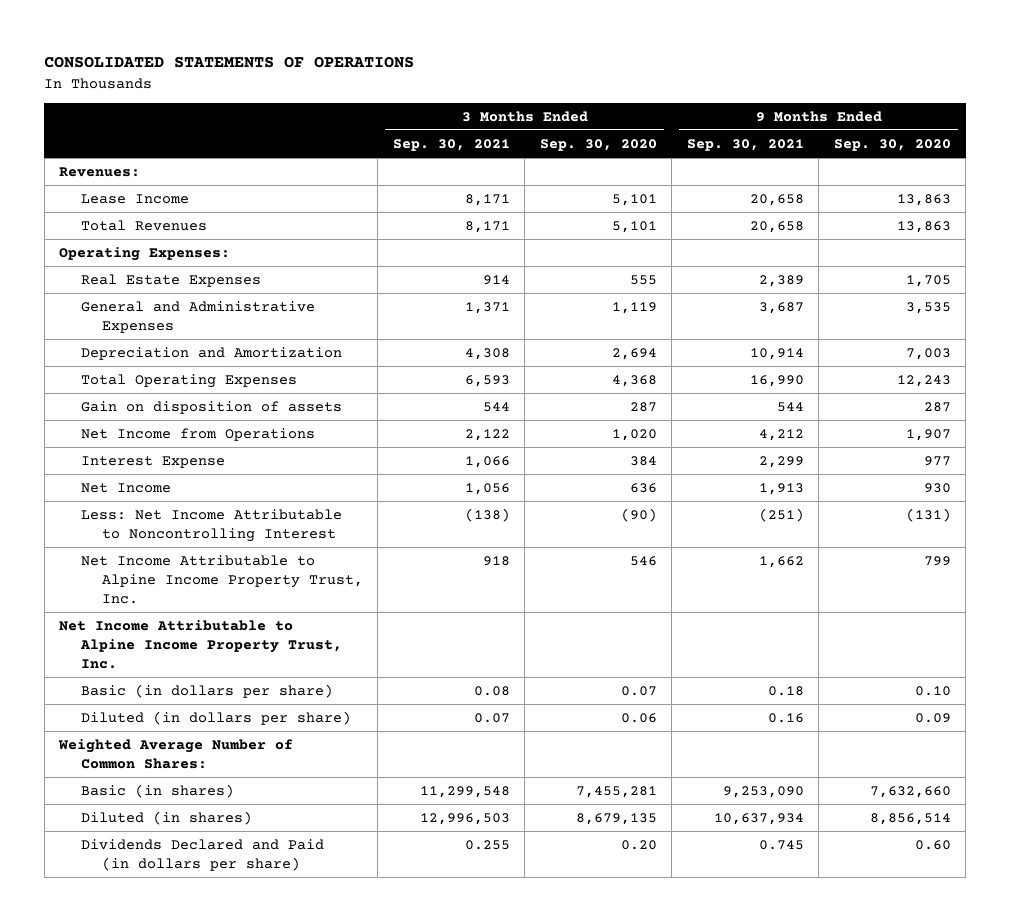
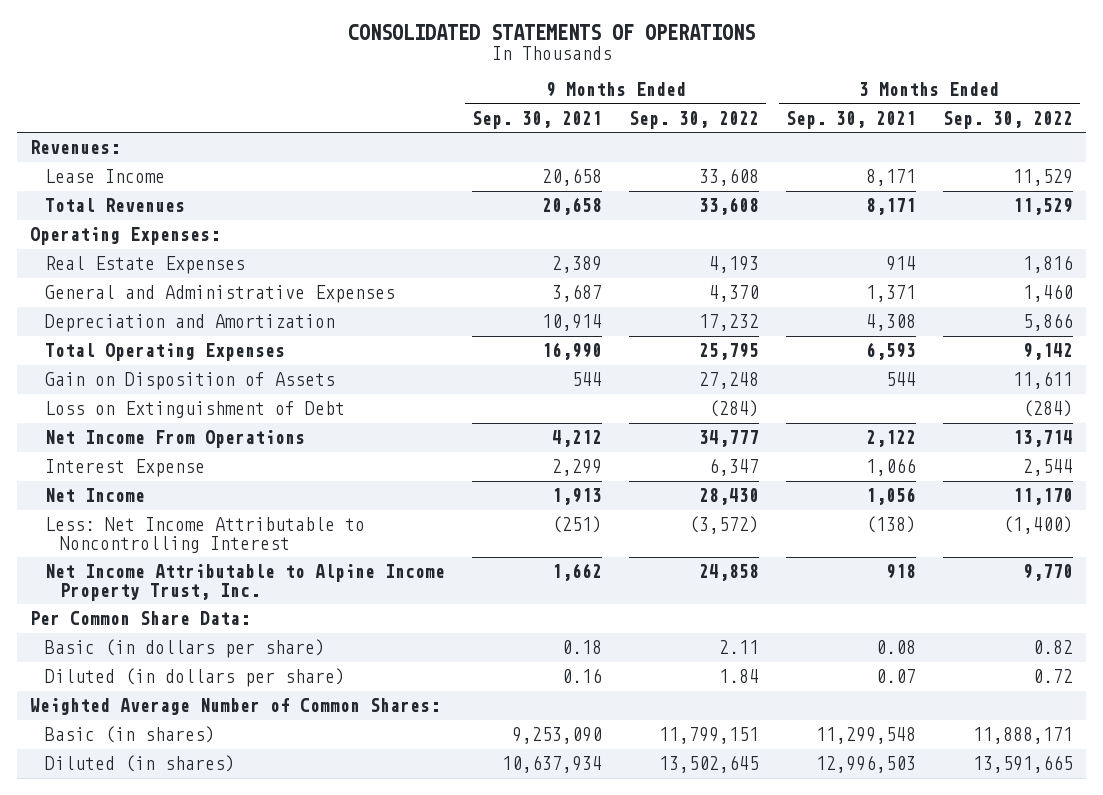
[539,139,657,152] Sep. 30, 2020 -> none
[833,139,951,152] Sep. 30, 2020 -> none
none -> [629,110,760,129] Sep. 30, 2022
none -> [942,110,1073,129] Sep. 30, 2022
[80,401,342,415] Gain on disposition of assets -> [45,372,336,391] Gain on Disposition of Assets
none -> [45,401,346,419] Loss on Extinguishment of Debt
[80,428,315,442] Net Income from Operations -> [45,430,306,449] Net Income From Operations
[59,620,342,669] Net Income Attributable to Alpine Income Property Trust, Inc. -> none
none -> [30,611,251,626] Per Common Share Data:
[80,839,324,871] Dividends Declared and Paid (in dollars per share) -> none

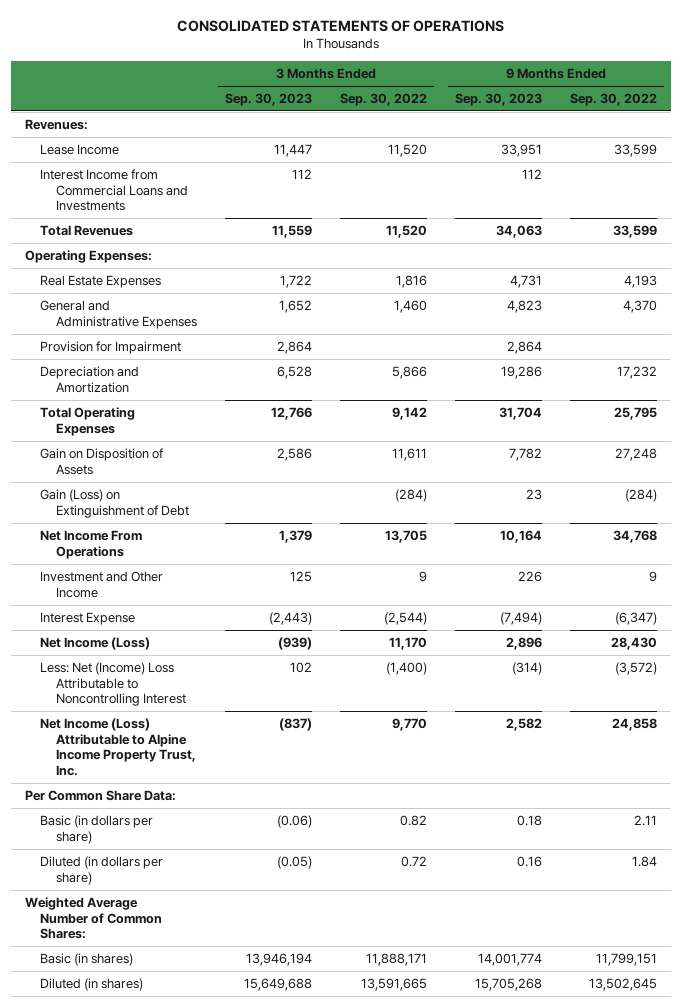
[472,110,603,129] Sep. 30, 2021 -> none
[785,110,916,129] Sep. 30, 2021 -> none
none -> [224,93,312,107] Sep. 30, 2023
none -> [454,93,542,107] Sep. 30, 2023
[699,168,760,187] 33,608 -> [614,144,658,158] 33,599
[1012,169,1073,187] 11,529 -> [387,144,427,158] 11,520
none -> [40,169,188,212] Interest Income from Commercial Loans and Investments
[699,197,760,216] 33,608 -> [613,225,658,239] 33,599
[1012,198,1073,216] 11,529 -> [385,225,427,239] 11,520
none -> [40,341,182,355] Provision for Impairment
[45,401,346,419] Loss on Extinguishment of Debt -> [40,489,189,518] Gain (Loss) on Extinguishment of Debt
[699,430,760,448] 34,777 -> [613,530,658,544] 34,768
[1012,430,1073,448] 13,714 -> [384,530,427,544] 13,705
none -> [40,571,164,598] Investment and Other Income
[709,458,760,477] 6,347 -> [615,612,658,626] (6,347)
[1022,459,1073,477] 2,544 -> [383,612,427,626] (2,544)
[45,488,146,503] Net Income -> [40,637,151,651] Net Income (Loss)
[45,517,366,553] Less: Net Income Attributable to Noncontrolling Interest -> [40,662,186,707] Less: Net (Income) Loss Attributable to Noncontrolling Interest
[45,564,446,601] Net Income Attributable to Alpine Income Property Trust, Inc. -> [40,718,196,776] Net Income (Loss) Attributable to Alpine Income Property Trust, Inc.

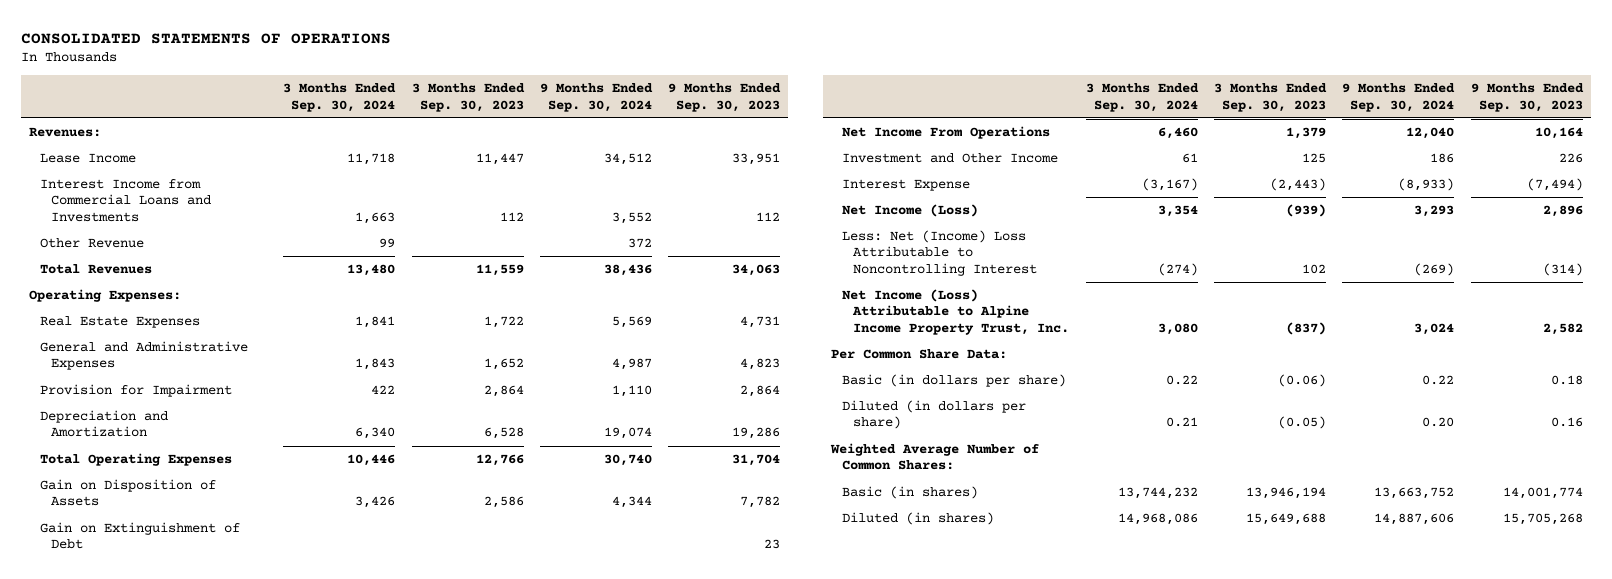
[339,93,427,107] Sep. 30, 2022 -> none
[570,93,658,107] Sep. 30, 2022 -> none
none -> [283,83,397,112] 3 Months Ended Sep. 30, 2024
none -> [540,83,654,112] 9 Months Ended Sep. 30, 2024
none -> [40,238,145,249] Other Revenue
[40,489,189,518] Gain (Loss) on Extinguishment of Debt -> [40,522,241,550] Gain on Extinguishment of Debt

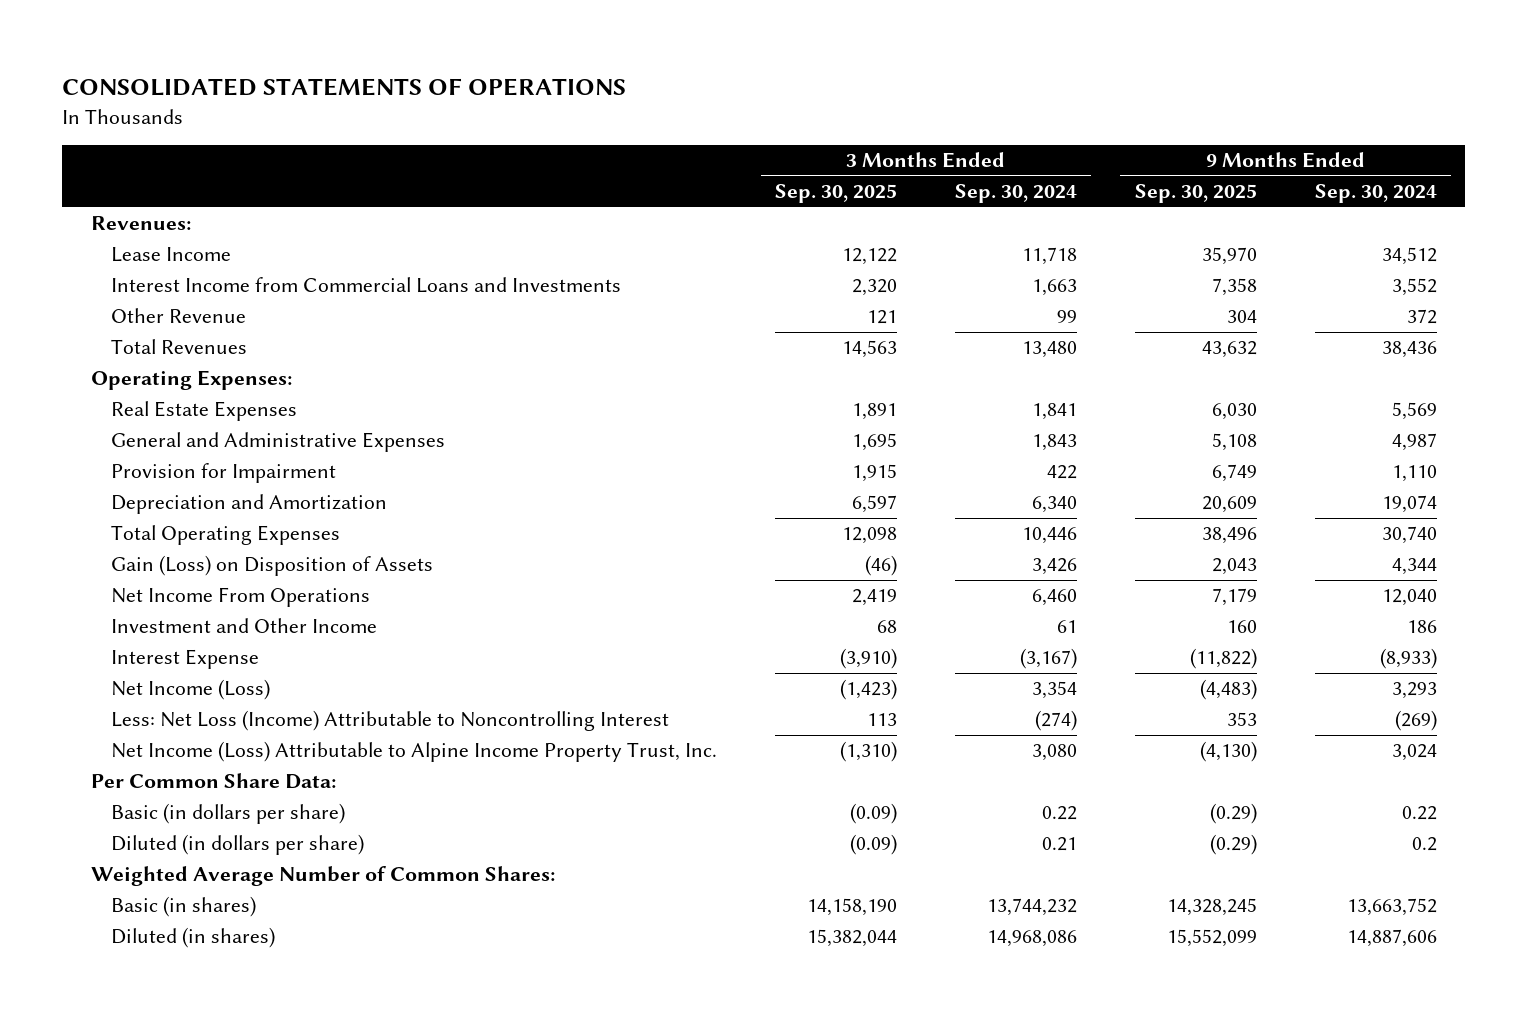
[411,83,525,112] 3 Months Ended Sep. 30, 2023 -> none
[668,83,782,112] 9 Months Ended Sep. 30, 2023 -> none
none -> [775,184,898,204] Sep. 30, 2025
none -> [1134,184,1257,204] Sep. 30, 2025
[40,522,241,550] Gain on Extinguishment of Debt -> none
[40,479,217,507] Gain on Disposition of Assets -> [111,555,434,577] Gain (Loss) on Disposition of Assets
[842,230,1038,276] Less: Net (Income) Loss Attributable to Noncontrolling Interest -> [111,710,670,732] Less: Net Loss (Income) Attributable to Noncontrolling Interest
[1422,417,1455,428] 0.20 -> [1411,837,1437,852] 0.2

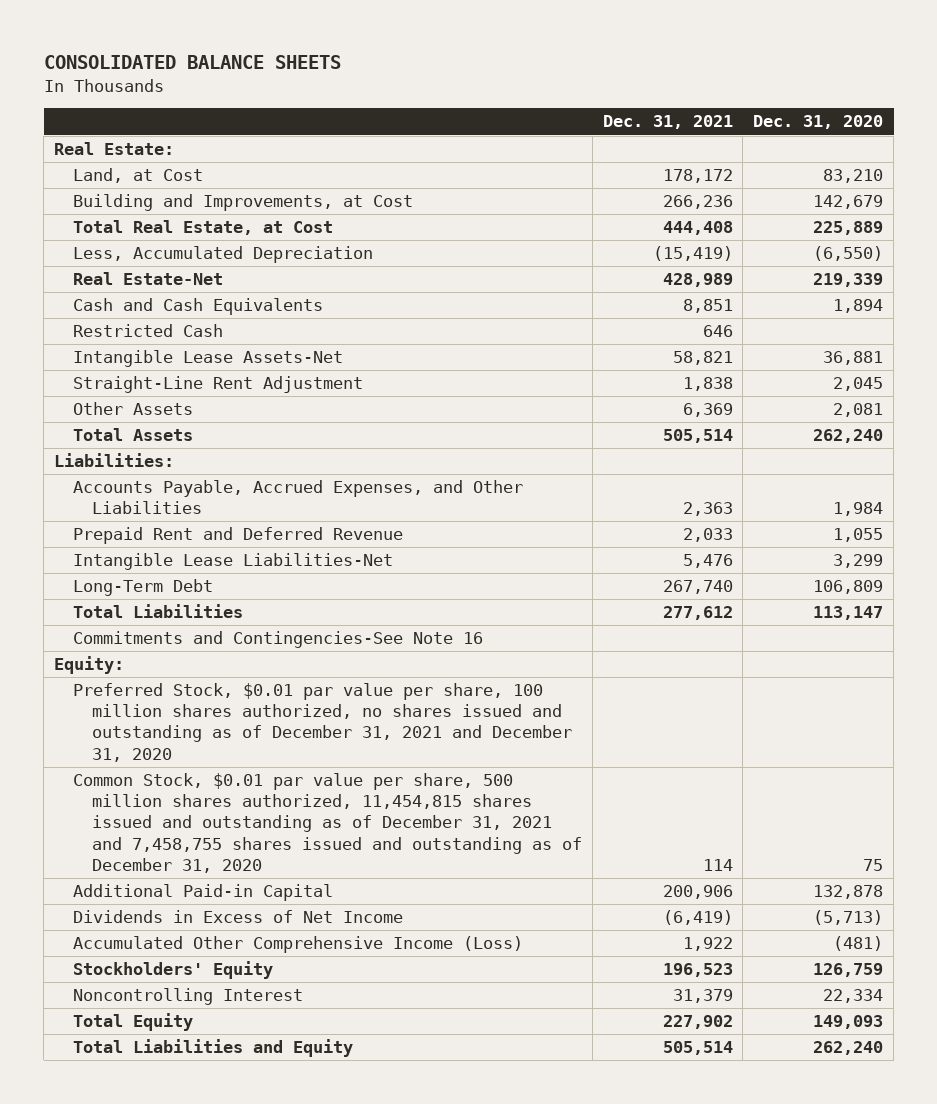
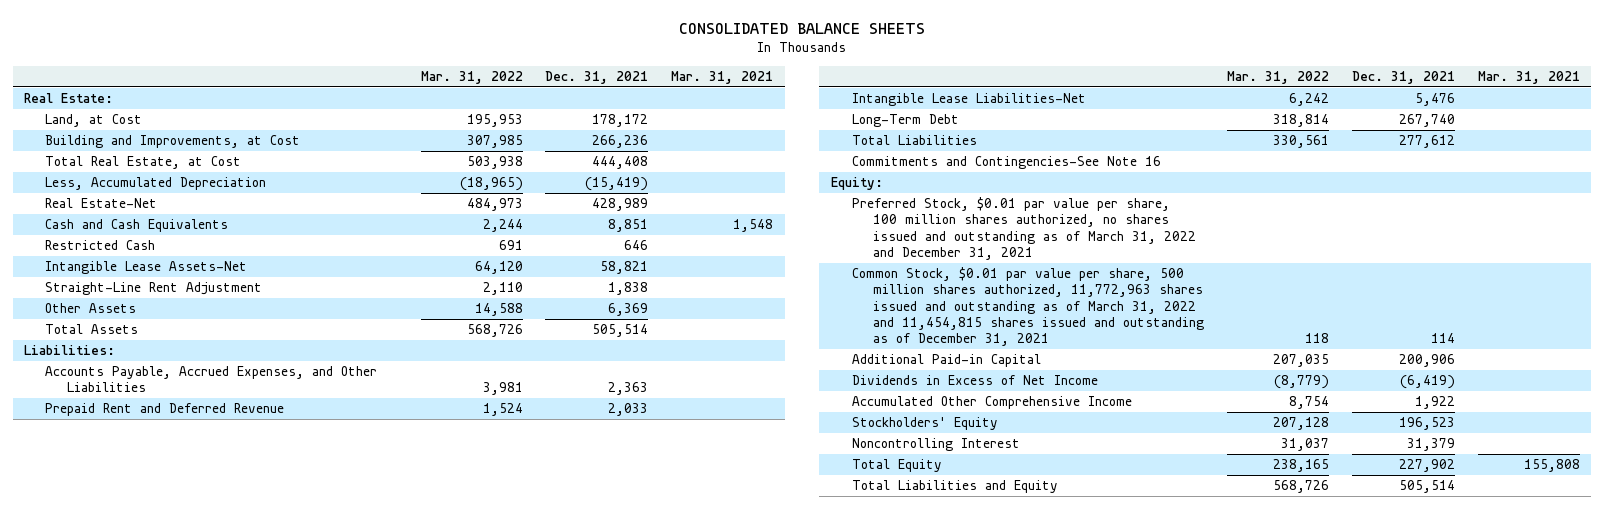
[753,115,884,130] Dec. 31, 2020 -> none
none -> [420,71,523,85] Mar. 31, 2022
none -> [671,71,774,85] Mar. 31, 2021
[72,683,572,762] Preferred Stock, $0.01 par value per share, 100 million shares authorized, no shares issued and outstanding as of December 31, 2021 and December 31, 2020 -> [851,197,1197,260] Preferred Stock, $0.01 par value per share, 100 million shares authorized, no shares issued and outstanding as of March 31, 2022 and December 31, 2021
[72,773,582,873] Common Stock, $0.01 par value per share, 500 million shares authorized, 11,454,815 shares issued and outstanding as of December 31, 2021 and 7,458,755 shares issued and outstanding as of December 31, 2020 -> [851,267,1205,347] Common Stock, $0.01 par value per share, 500 million shares authorized, 11,772,963 shares issued and outstanding as of March 31, 2022 and 11,454,815 shares issued and outstanding as of December 31, 2021
[72,936,523,954] Accumulated Other Comprehensive Income (Loss) -> [851,396,1132,410] Accumulated Other Comprehensive Income

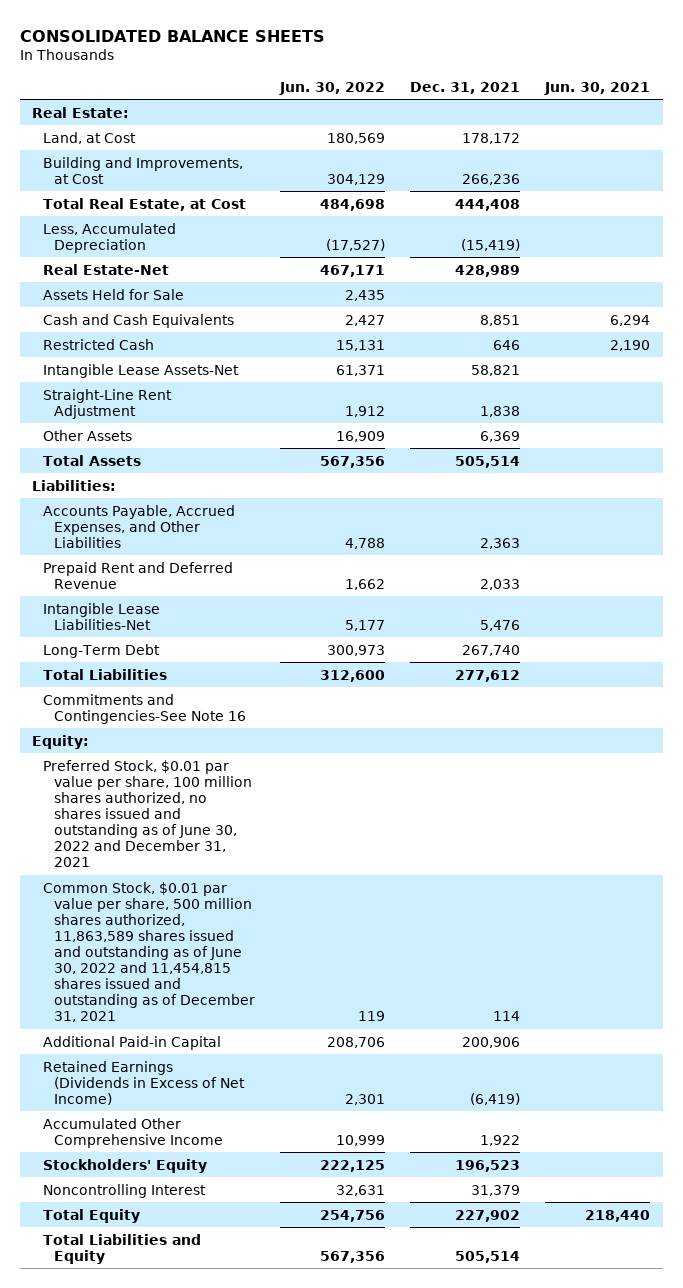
[420,71,523,85] Mar. 31, 2022 -> none
[671,71,774,85] Mar. 31, 2021 -> none
none -> [279,82,386,96] Jun. 30, 2022
none -> [544,82,651,96] Jun. 30, 2021
none -> [43,288,185,300] Assets Held for Sale
[851,197,1197,260] Preferred Stock, $0.01 par value per share, 100 million shares authorized, no shares issued and outstanding as of March 31, 2022 and December 31, 2021 -> [43,759,252,868] Preferred Stock, $0.01 par value per share, 100 million shares authorized, no shares issued and outstanding as of June 30, 2022 and December 31, 2021
[851,267,1205,347] Common Stock, $0.01 par value per share, 500 million shares authorized, 11,772,963 shares issued and outstanding as of March 31, 2022 and 11,454,815 shares issued and outstanding as of December 31, 2021 -> [43,881,255,1023] Common Stock, $0.01 par value per share, 500 million shares authorized, 11,863,589 shares issued and outstanding as of June 30, 2022 and 11,454,815 shares issued and outstanding as of December 31, 2021
[851,375,1098,386] Dividends in Excess of Net Income -> [43,1060,245,1105] Retained Earnings (Dividends in Excess of Net Income)

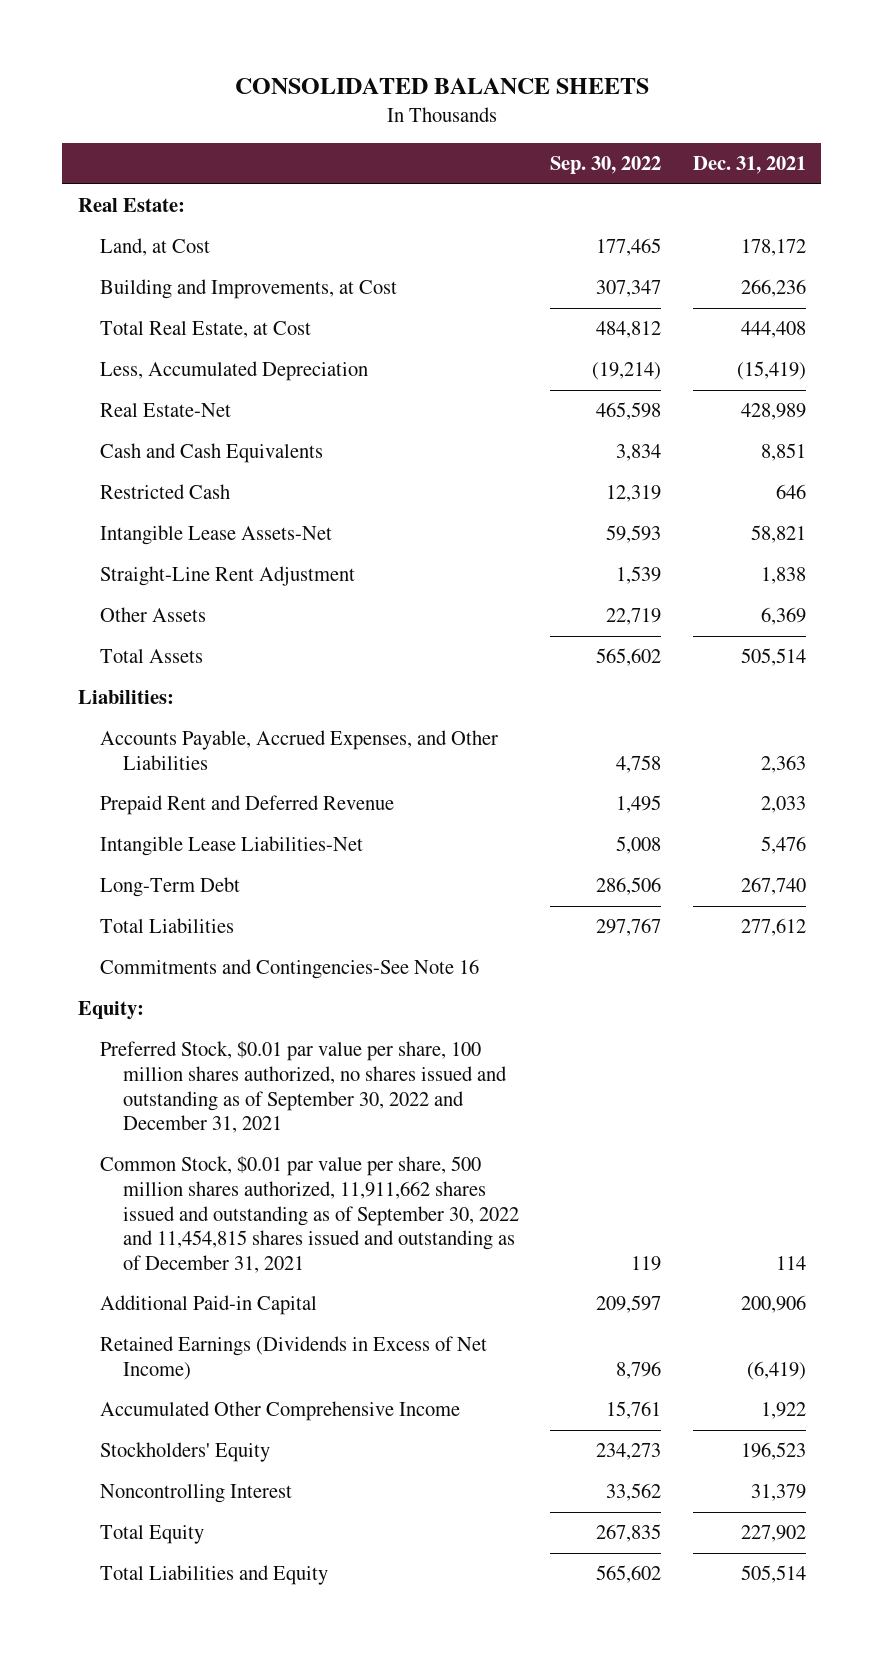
[279,82,386,96] Jun. 30, 2022 -> none
[544,82,651,96] Jun. 30, 2021 -> none
none -> [550,156,662,175] Sep. 30, 2022
[43,288,185,300] Assets Held for Sale -> none
[43,759,252,868] Preferred Stock, $0.01 par value per share, 100 million shares authorized, no shares issued and outstanding as of June 30, 2022 and December 31, 2021 -> [100,1041,507,1134] Preferred Stock, $0.01 par value per share, 100 million shares authorized, no shares issued and outstanding as of September 30, 2022 and December 31, 2021
[43,881,255,1023] Common Stock, $0.01 par value per share, 500 million shares authorized, 11,863,589 shares issued and outstanding as of June 30, 2022 and 11,454,815 shares issued and outstanding as of December 31, 2021 -> [100,1156,519,1273] Common Stock, $0.01 par value per share, 500 million shares authorized, 11,911,662 shares issued and outstanding as of September 30, 2022 and 11,454,815 shares issued and outstanding as of December 31, 2021

